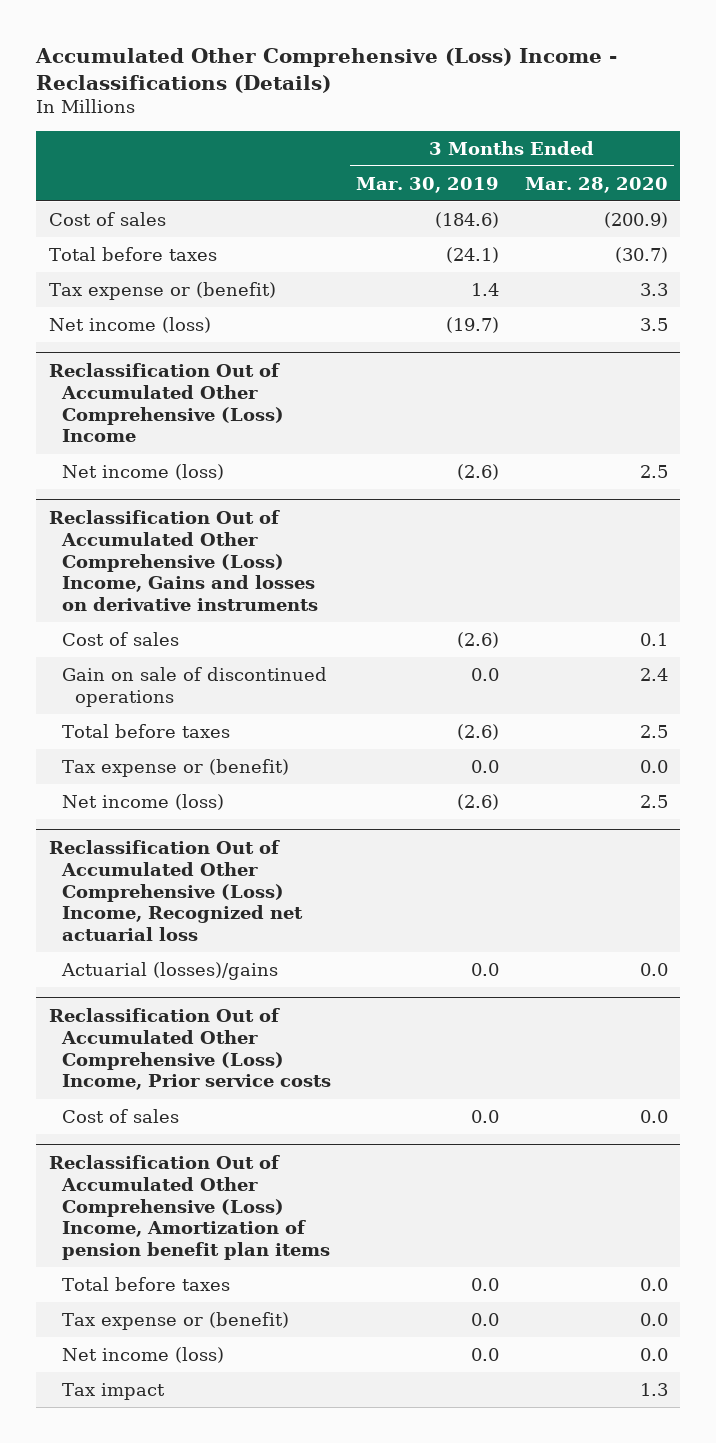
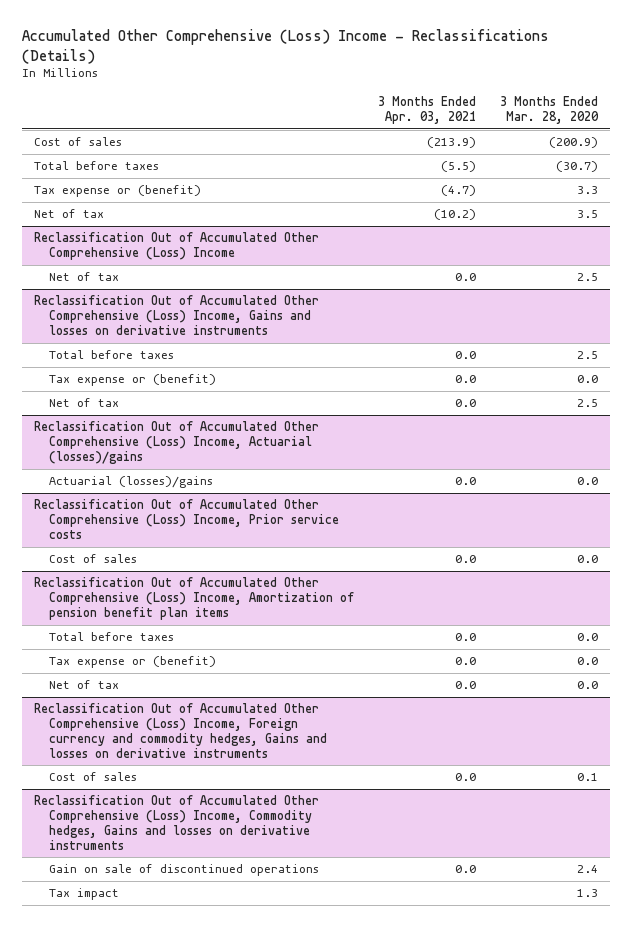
[356,176,500,193] Mar. 30, 2019 -> none
none -> [377,96,476,124] 3 Months Ended Apr. 03, 2021
[48,316,211,333] Net income (loss) -> [34,209,105,219] Net of tax
[61,463,224,480] Net income (loss) -> [48,272,119,282] Net of tax
[61,631,179,646] Cost of sales -> none
[61,666,327,707] Gain on sale of discontinued operations -> none
[61,793,224,810] Net income (loss) -> [48,398,119,408] Net of tax
[48,839,303,942] Reclassification Out of Accumulated Other Comprehensive (Loss) Income, Recognized net actuarial loss -> [34,421,320,464] Reclassification Out of Accumulated Other Comprehensive (Loss) Income, Actuarial (losses)/gains
[61,1346,224,1363] Net income (loss) -> [48,680,119,690] Net of tax
none -> [34,703,327,758] Reclassification Out of Accumulated Other Comprehensive (Loss) Income, Foreign currency and commodity hedges, Gains and losses on derivative instruments
none -> [48,772,137,782] Cost of sales
none -> [34,795,320,850] Reclassification Out of Accumulated Other Comprehensive (Loss) Income, Commodity hedges, Gains and losses on derivative instruments
none -> [48,864,319,877] Gain on sale of discontinued operations

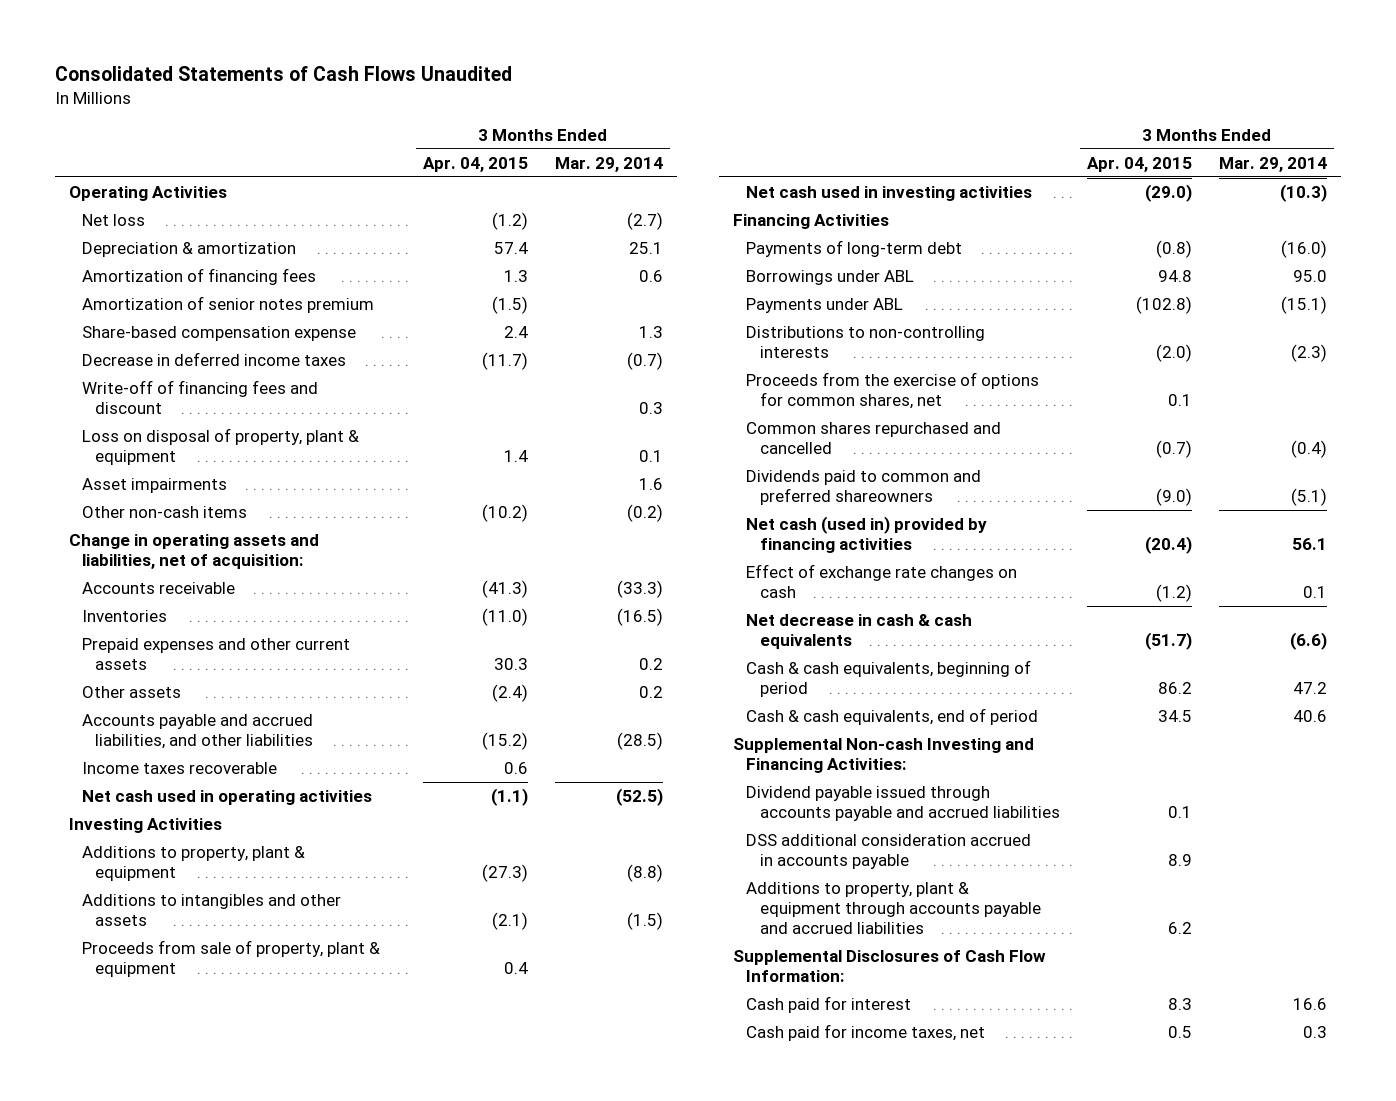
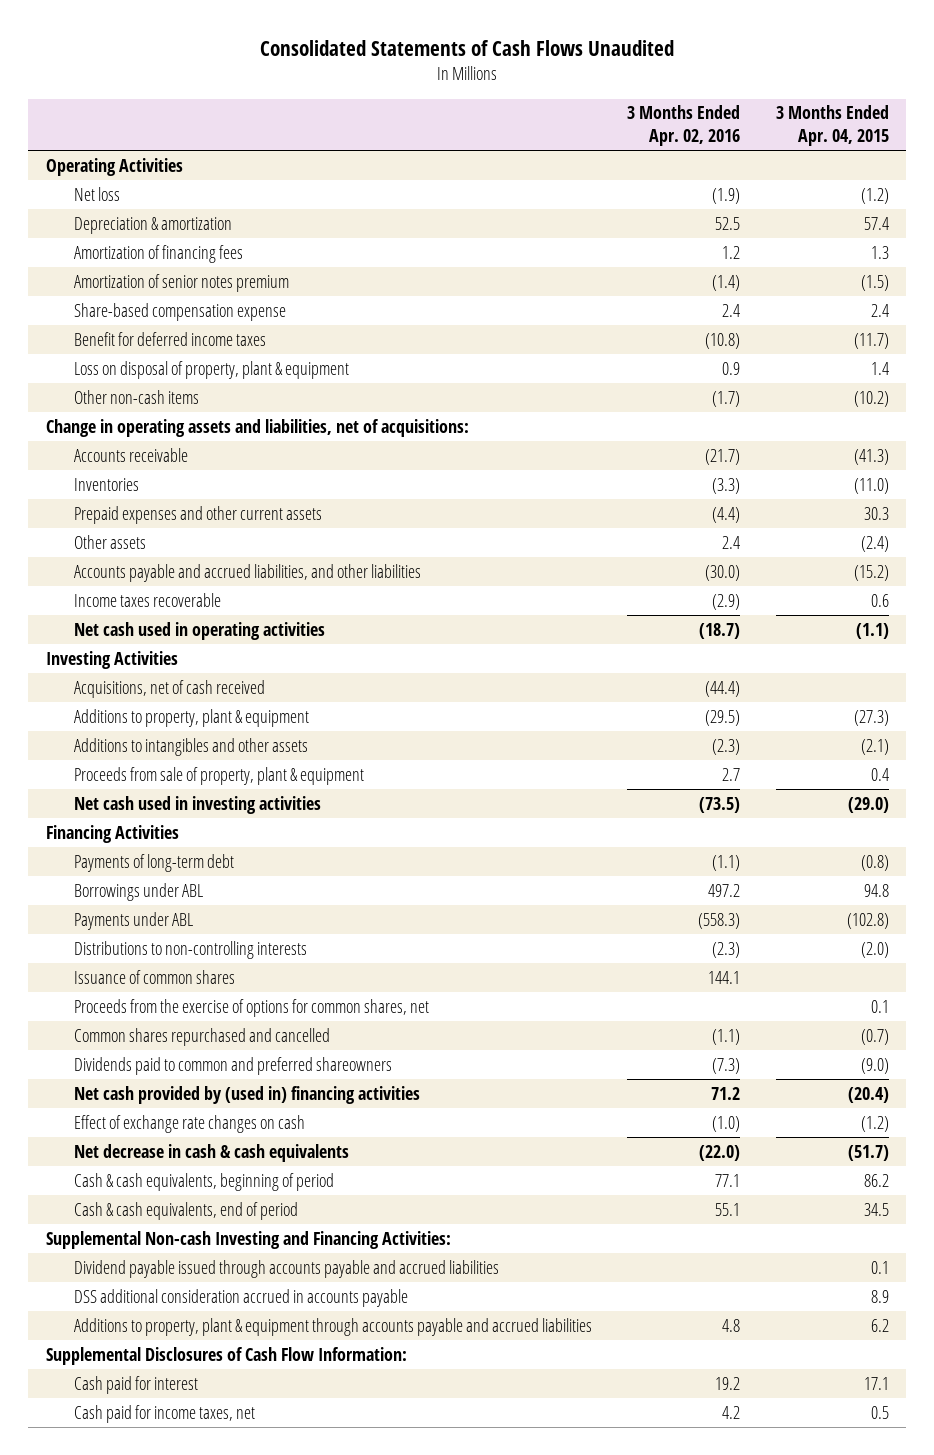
[555,156,664,172] Mar. 29, 2014 -> none
none -> [627,105,741,147] 3 Months Ended Apr. 02, 2016
[81,380,318,415] Write-off of financing fees and discount -> none
[81,352,346,367] Decrease in deferred income taxes -> [74,331,267,346] Benefit for deferred income taxes
[81,478,227,494] Asset impairments -> none
[68,534,319,570] Change in operating assets and liabilities, net of acquisition: -> [45,418,469,437] Change in operating assets and liabilities, net of acquisitions:
none -> [74,679,266,698] Acquisitions, net of cash received
none -> [74,969,236,984] Issuance of common shares
[746,516,988,554] Net cash (used in) provided by financing activities -> [74,1085,421,1104] Net cash provided by (used in) financing activities
[1167,998,1192,1011] 8.3 -> [863,1376,889,1390] 17.1

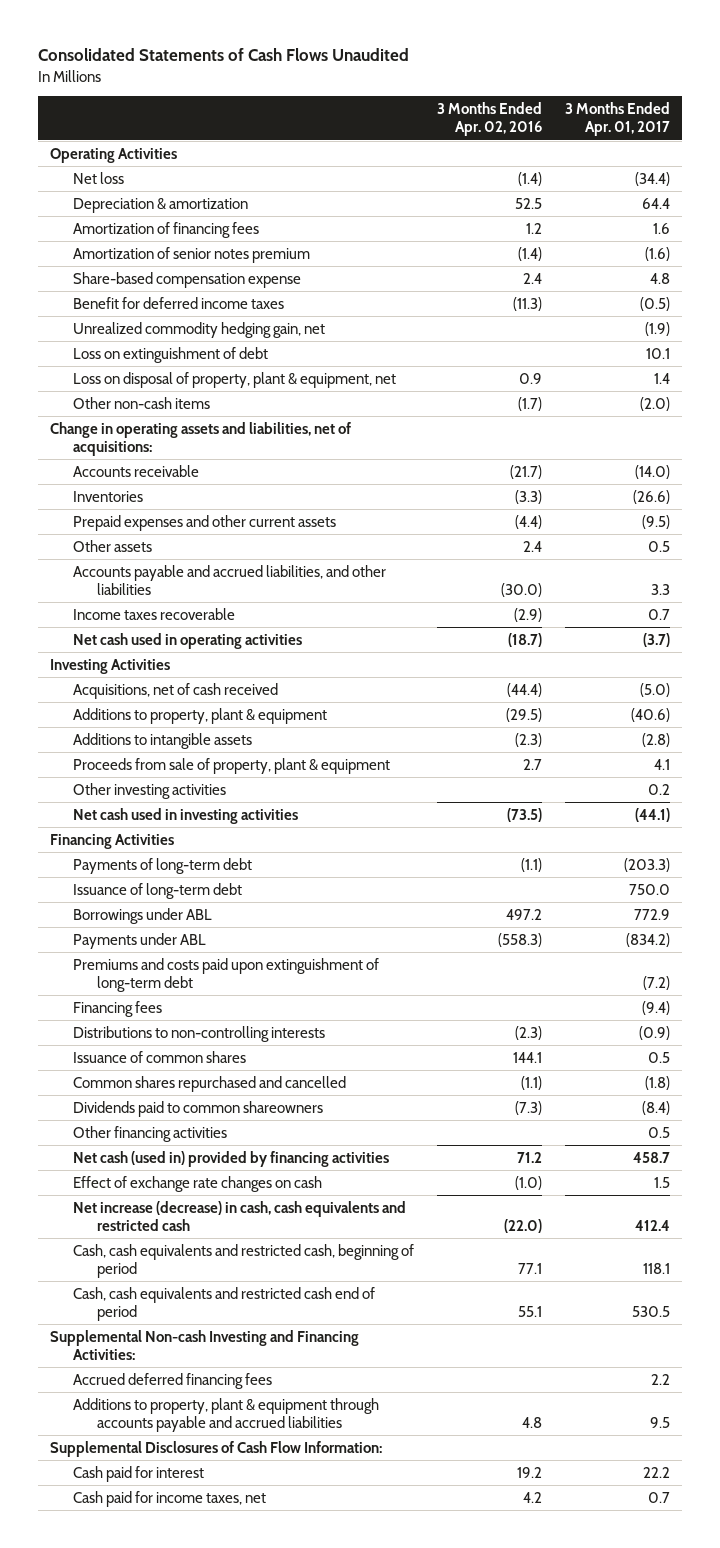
[775,105,889,147] 3 Months Ended Apr. 04, 2015 -> none
none -> [565,102,671,137] 3 Months Ended Apr. 01, 2017
[712,187,741,204] (1.9) -> [518,171,543,186] (1.4)
[705,332,741,349] (10.8) -> [513,296,543,311] (11.3)
none -> [73,321,326,338] Unrealized commodity hedging gain, net
none -> [73,346,269,363] Loss on extinguishment of debt
[74,360,350,379] Loss on disposal of property, plant & equipment -> [73,371,397,388] Loss on disposal of property, plant & equipment, net
[74,737,309,756] Additions to intangibles and other assets -> [73,732,253,749] Additions to intangible assets
none -> [73,782,227,799] Other investing activities
none -> [73,882,243,899] Issuance of long-term debt
none -> [73,957,380,992] Premiums and costs paid upon extinguishment of long-term debt
none -> [73,1000,163,1017] Financing fees
[74,998,430,1017] Proceeds from the exercise of options for common shares, net -> none
[74,1056,393,1075] Dividends paid to common and preferred shareowners -> [73,1100,324,1117] Dividends paid to common shareowners
none -> [73,1125,228,1142] Other financing activities
[74,1085,421,1104] Net cash provided by (used in) financing activities -> [73,1150,390,1167] Net cash (used in) provided by financing activities
[74,1143,350,1162] Net decrease in cash & cash equivalents -> [73,1200,407,1231] Net increase (decrease) in cash, cash equivalents and restricted cash
[74,1172,335,1191] Cash & cash equivalents, beginning of period -> [73,1243,415,1278] Cash, cash equivalents and restricted cash, beginning of period
[74,1201,299,1220] Cash & cash equivalents, end of period -> [73,1286,376,1321] Cash, cash equivalents and restricted cash end of period
[74,1259,500,1278] Dividend payable issued through accounts payable and accrued liabilities -> none
[74,1288,409,1307] DSS additional consideration accrued in accounts payable -> none
none -> [73,1372,273,1389] Accrued deferred financing fees

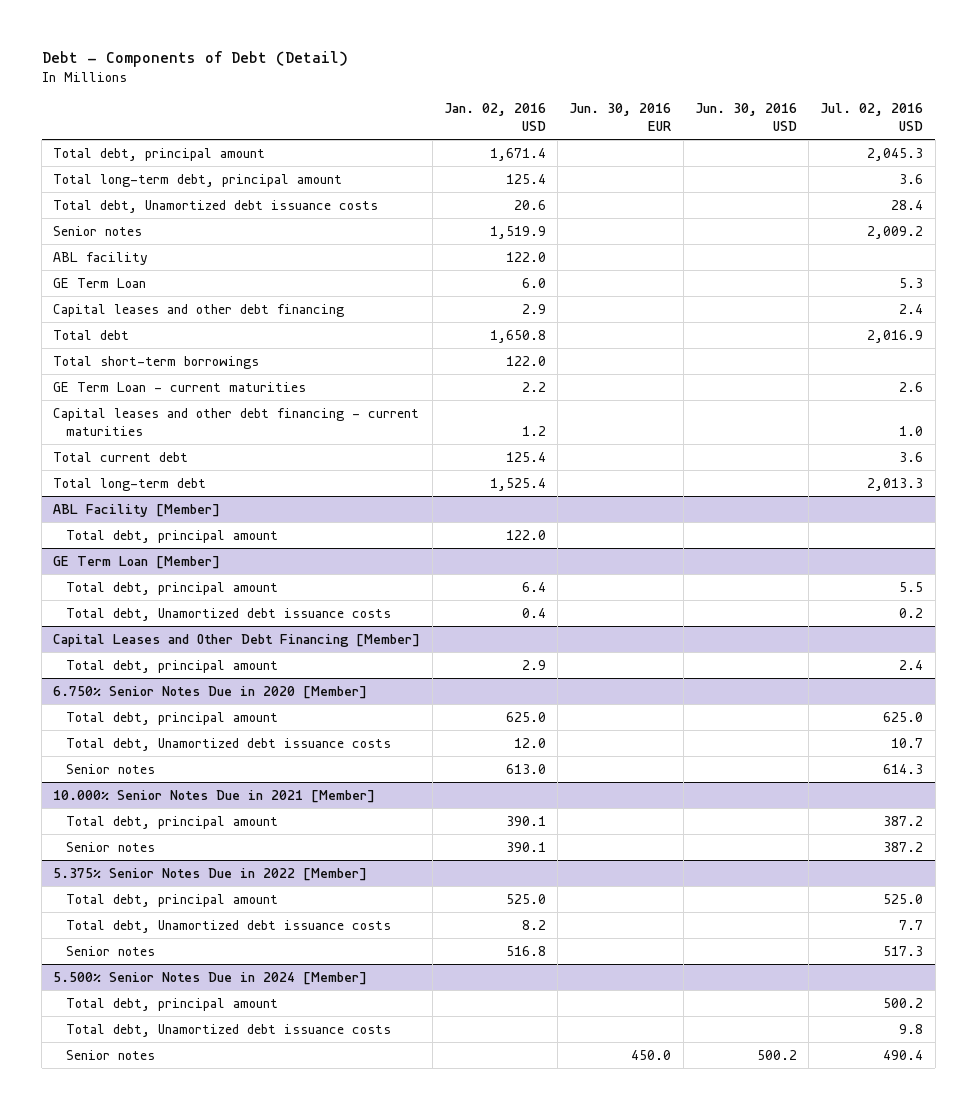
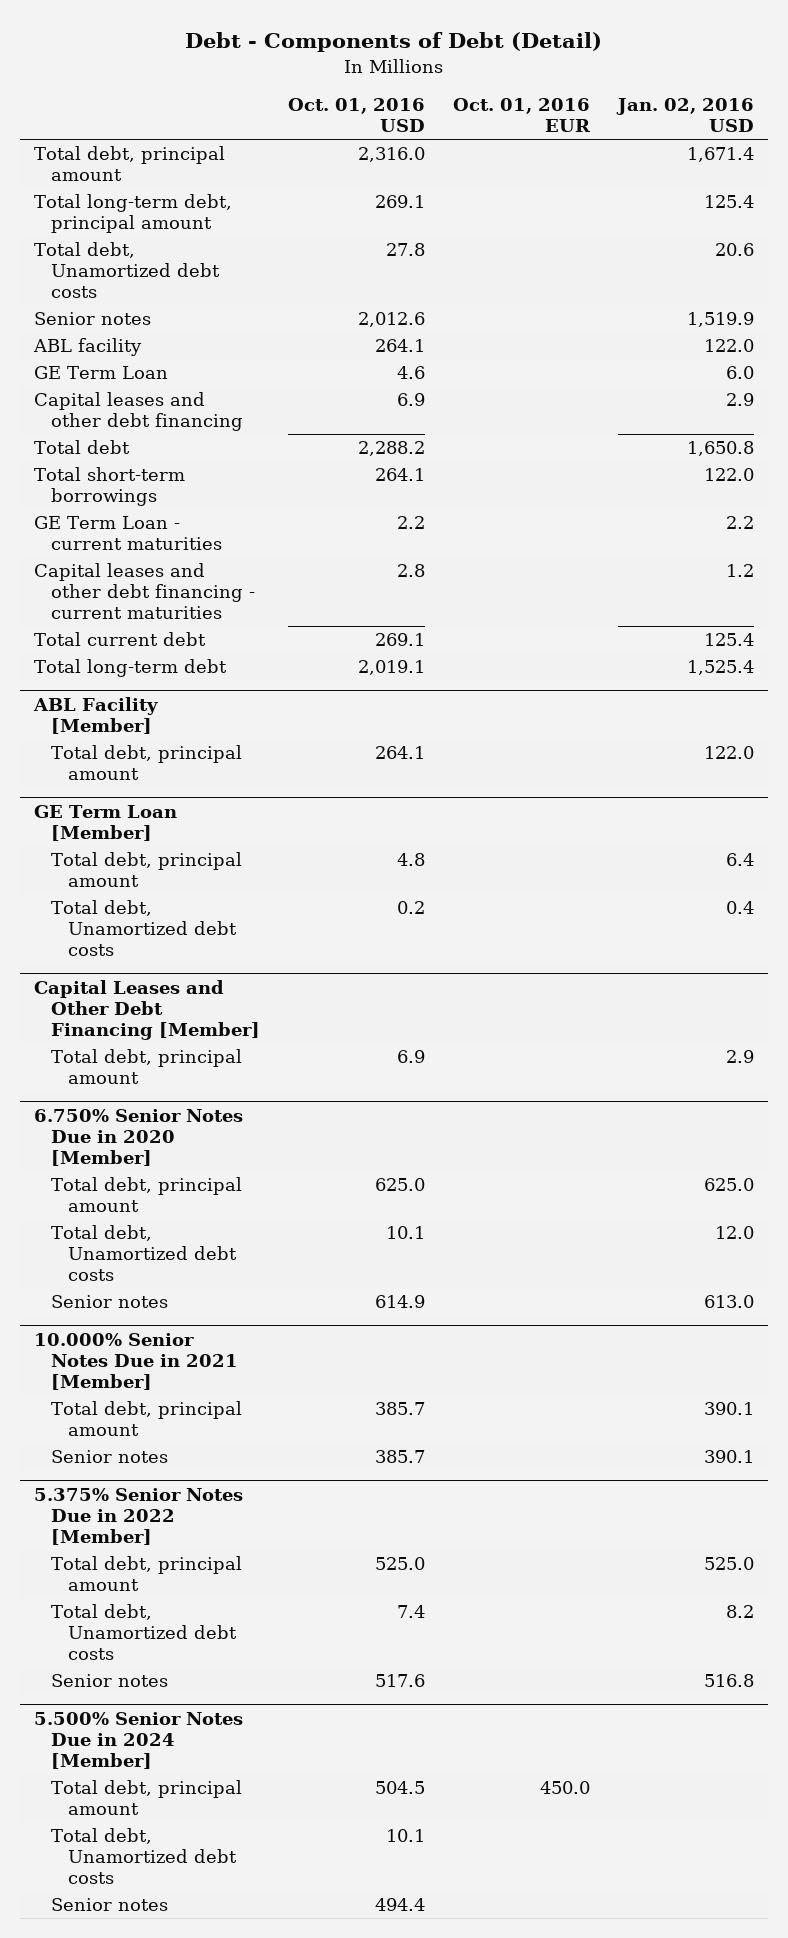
[569,103,672,132] Jun. 30, 2016 EUR -> none
[694,103,797,132] Jun. 30, 2016 USD -> none
[820,103,924,132] Jul. 02, 2016 USD -> none
none -> [287,97,425,132] Oct. 01, 2016 USD
none -> [452,97,591,132] Oct. 01, 2016 EUR
[53,199,379,213] Total debt, Unamortized debt issuance costs -> [34,242,220,299] Total debt, Unamortized debt costs
[65,607,391,621] Total debt, Unamortized debt issuance costs -> [50,900,237,957] Total debt, Unamortized debt costs
[65,737,391,751] Total debt, Unamortized debt issuance costs -> [50,1225,237,1282] Total debt, Unamortized debt costs
[65,919,391,933] Total debt, Unamortized debt issuance costs -> [50,1604,237,1661] Total debt, Unamortized debt costs
[65,1023,391,1037] Total debt, Unamortized debt issuance costs -> [50,1828,237,1885] Total debt, Unamortized debt costs

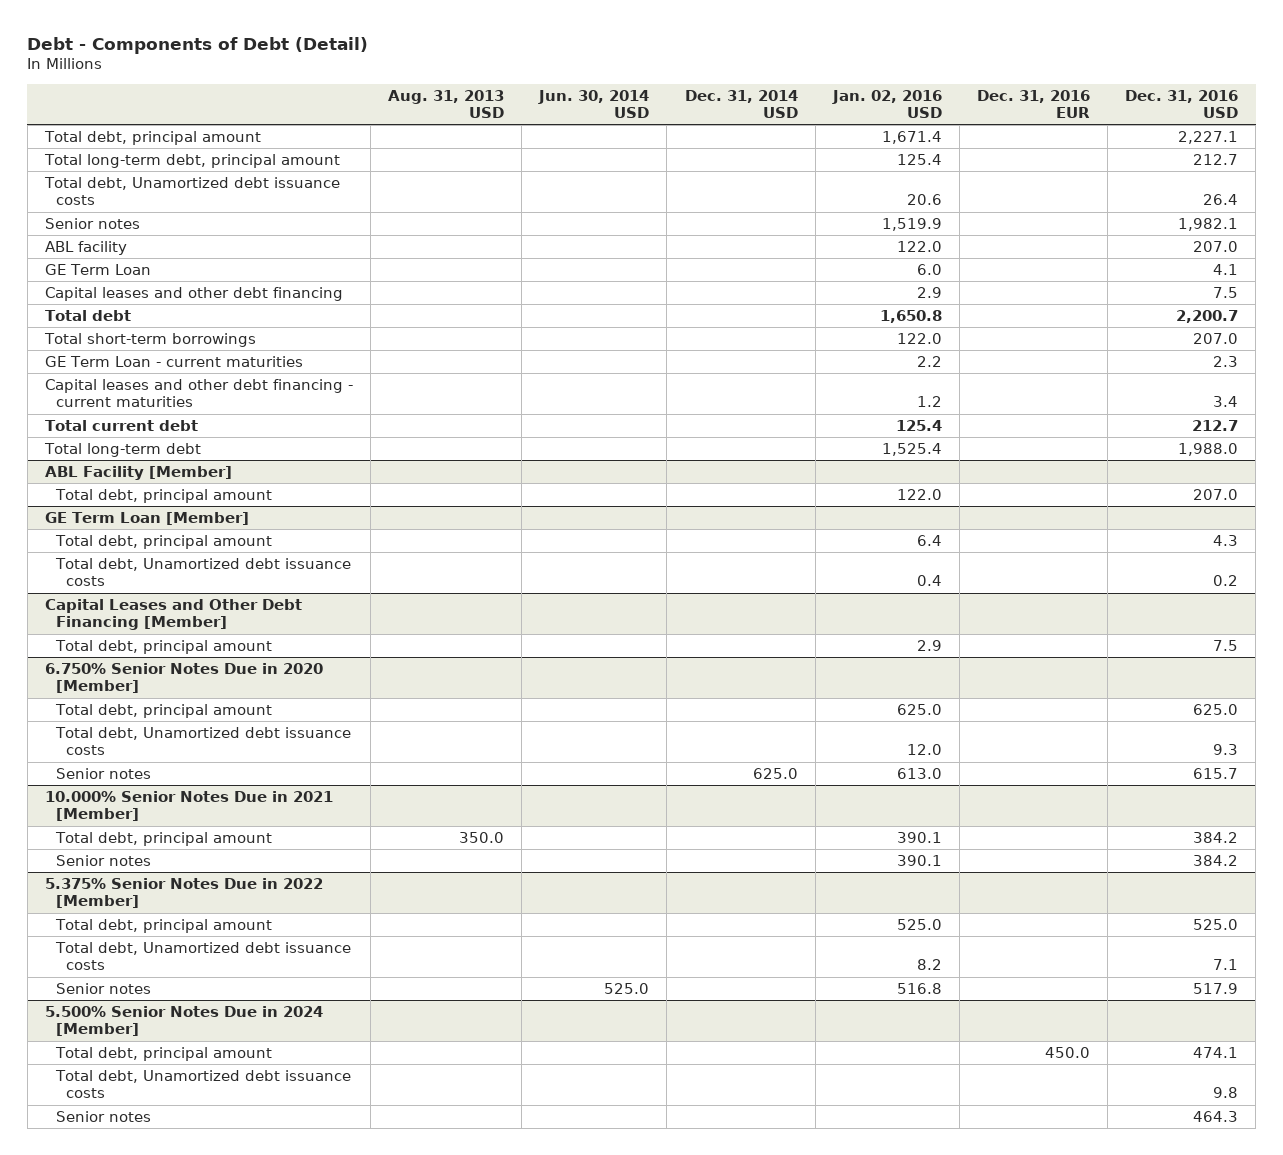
[287,97,425,132] Oct. 01, 2016 USD -> none
[452,97,591,132] Oct. 01, 2016 EUR -> none
none -> [388,89,505,119] Aug. 31, 2013 USD
none -> [538,89,650,119] Jun. 30, 2014 USD
none -> [684,89,798,119] Dec. 31, 2014 USD
none -> [976,89,1090,119] Dec. 31, 2016 EUR
none -> [1125,89,1239,119] Dec. 31, 2016 USD
[34,242,220,299] Total debt, Unamortized debt costs -> [43,176,340,206] Total debt, Unamortized debt issuance costs
[50,900,237,957] Total debt, Unamortized debt costs -> [54,557,351,587] Total debt, Unamortized debt issuance costs
[50,1225,237,1282] Total debt, Unamortized debt costs -> [54,726,351,756] Total debt, Unamortized debt issuance costs
[50,1604,237,1661] Total debt, Unamortized debt costs -> [54,941,351,971] Total debt, Unamortized debt issuance costs
[50,1828,237,1885] Total debt, Unamortized debt costs -> [54,1069,351,1099] Total debt, Unamortized debt issuance costs

